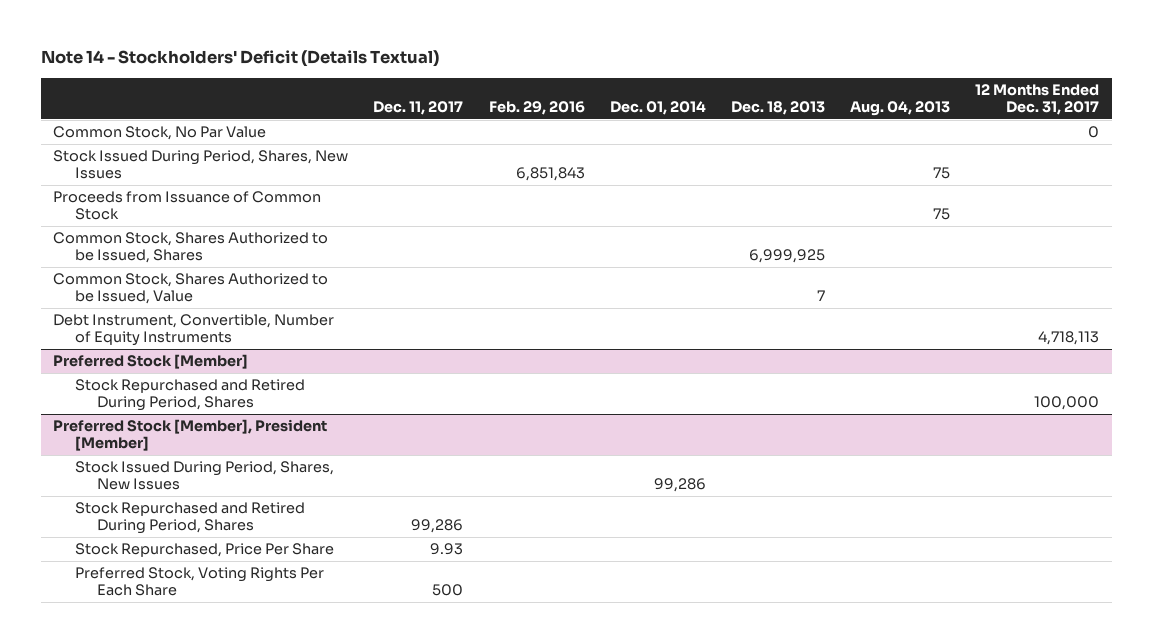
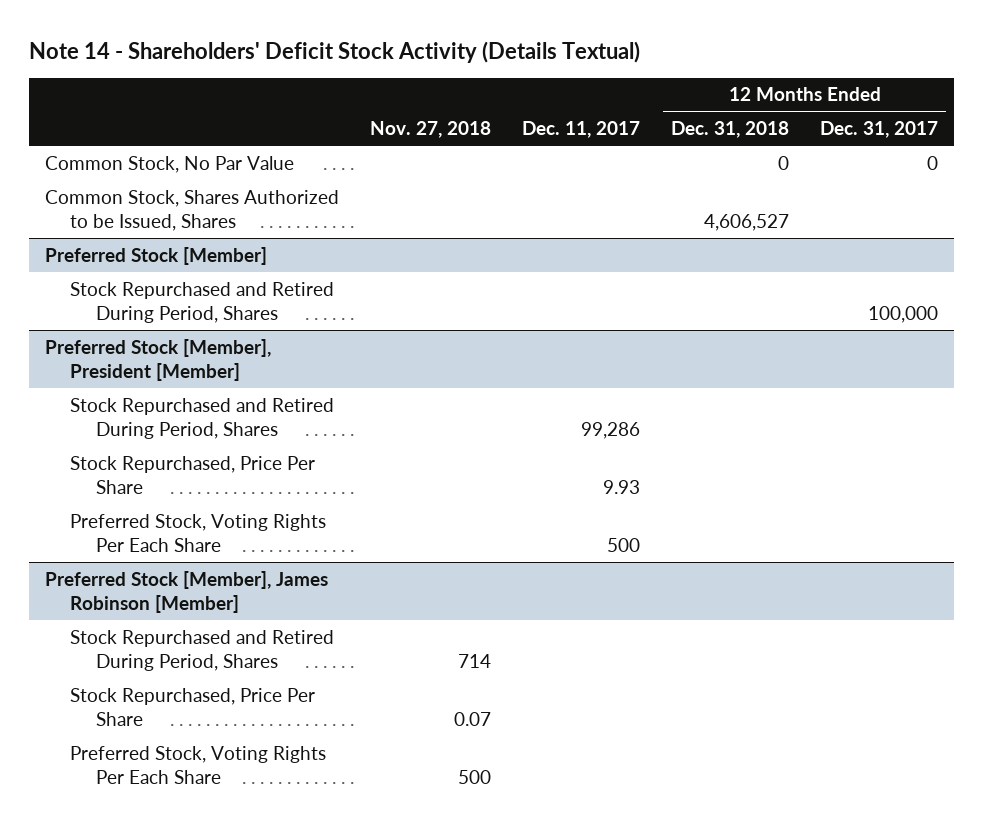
[40,50,439,68] Note 14 - Stockholders' Deficit (Details Textual) -> [28,40,640,63] Note 14 - Shareholders' Deficit Stock Activity (Details Textual)
[488,100,585,115] Feb. 29, 2016 -> none
[609,100,706,115] Dec. 01, 2014 -> none
[730,100,825,115] Dec. 18, 2013 -> none
[850,100,951,116] Aug. 04, 2013 -> none
none -> [369,121,491,139] Nov. 27, 2018
none -> [671,121,790,139] Dec. 31, 2018
[53,150,349,180] Stock Issued During Period, Shares, New Issues -> none
[53,191,322,221] Proceeds from Issuance of Common Stock -> none
[53,273,329,305] Common Stock, Shares Authorized to be Issued, Value -> none
[53,314,335,347] Debt Instrument, Convertible, Number of Equity Instruments -> none
[75,461,335,491] Stock Issued During Period, Shares, New Issues -> none
none -> [44,570,328,614] Preferred Stock [Member], James Robinson [Member]
none -> [70,629,335,672] Stock Repurchased and Retired During Period, Shares
none -> [70,687,316,727] Stock Repurchased, Price Per Share
none -> [70,745,327,785] Preferred Stock, Voting Rights Per Each Share

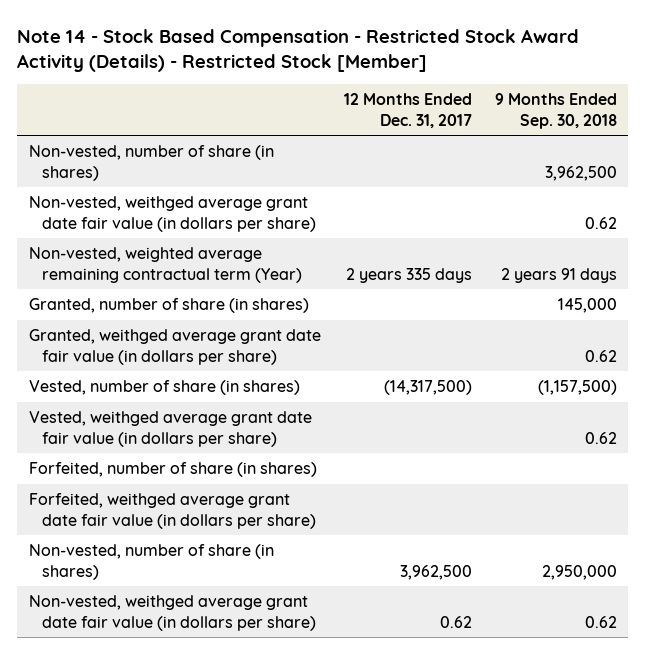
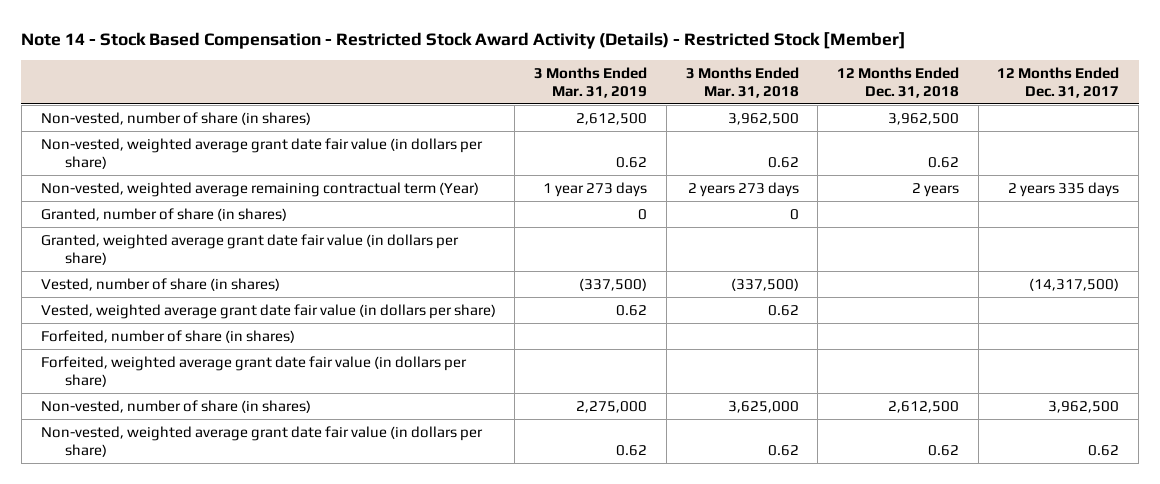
[494,93,617,129] 9 Months Ended Sep. 30, 2018 -> none
none -> [534,66,648,98] 3 Months Ended Mar. 31, 2019
none -> [685,66,799,98] 3 Months Ended Mar. 31, 2018
none -> [837,66,960,98] 12 Months Ended Dec. 31, 2018
[28,196,316,232] Non-vested, weithged average grant date fair value (in dollars per share) -> [40,137,483,169] Non-vested, weighted average grant date fair value (in dollars per share)
[28,329,321,365] Granted, weithged average grant date fair value (in dollars per share) -> [40,233,459,265] Granted, weighted average grant date fair value (in dollars per share)
[28,411,312,447] Vested, weithged average grant date fair value (in dollars per share) -> [40,303,496,319] Vested, weighted average grant date fair value (in dollars per share)
[28,493,316,529] Forfeited, weithged average grant date fair value (in dollars per share) -> [40,355,467,387] Forfeited, weighted average grant date fair value (in dollars per share)
[28,595,316,631] Non-vested, weithged average grant date fair value (in dollars per share) -> [40,425,483,457] Non-vested, weighted average grant date fair value (in dollars per share)

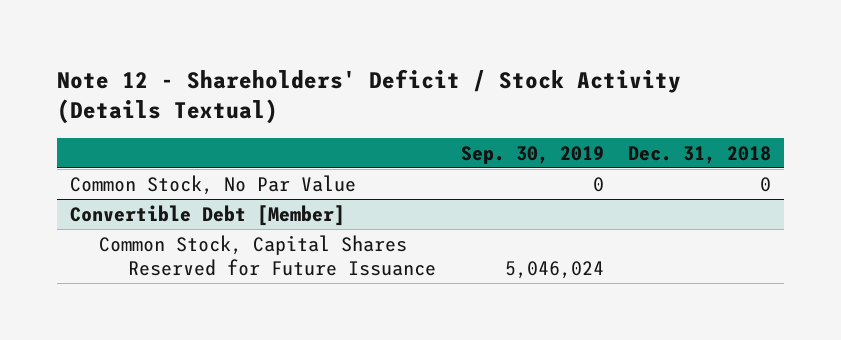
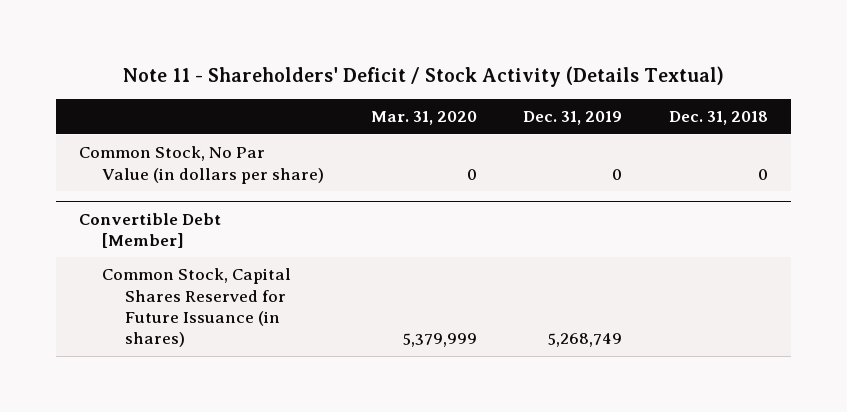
[57,68,682,125] Note 12 - Shareholders' Deficit / Stock Activity (Details Textual) -> [123,66,725,88] Note 11 - Shareholders' Deficit / Stock Activity (Details Textual)
[460,145,604,164] Sep. 30, 2019 -> none
none -> [370,111,477,126] Mar. 31, 2020
none -> [523,111,623,126] Dec. 31, 2019
[69,174,356,195] Common Stock, No Par Value -> [78,146,324,184] Common Stock, No Par Value (in dollars per share)
[98,234,436,276] Common Stock, Capital Shares Reserved for Future Issuance -> [101,268,291,348] Common Stock, Capital Shares Reserved for Future Issuance (in shares)

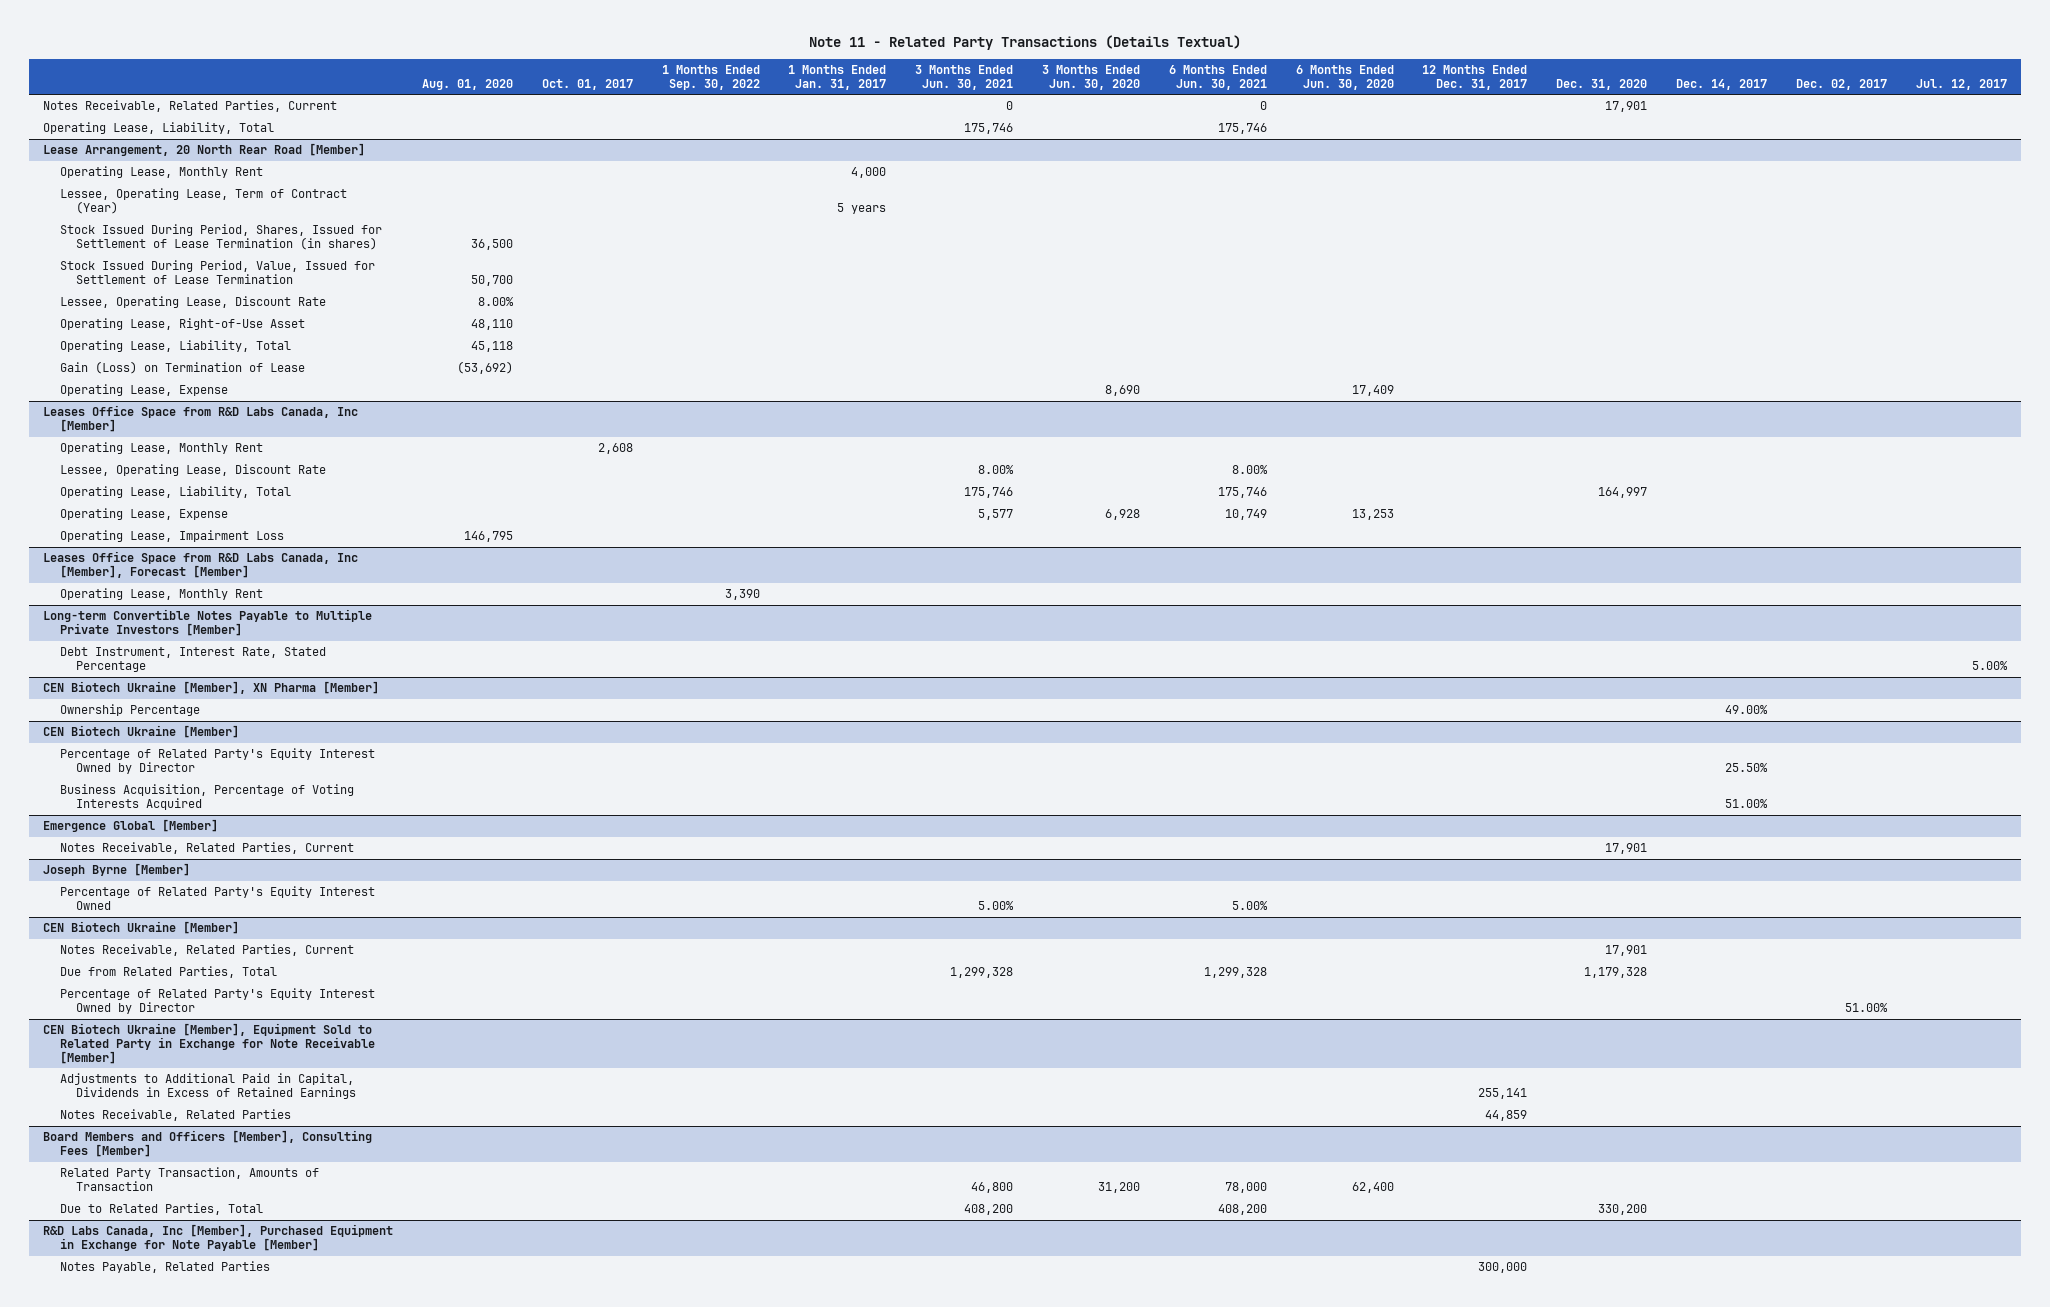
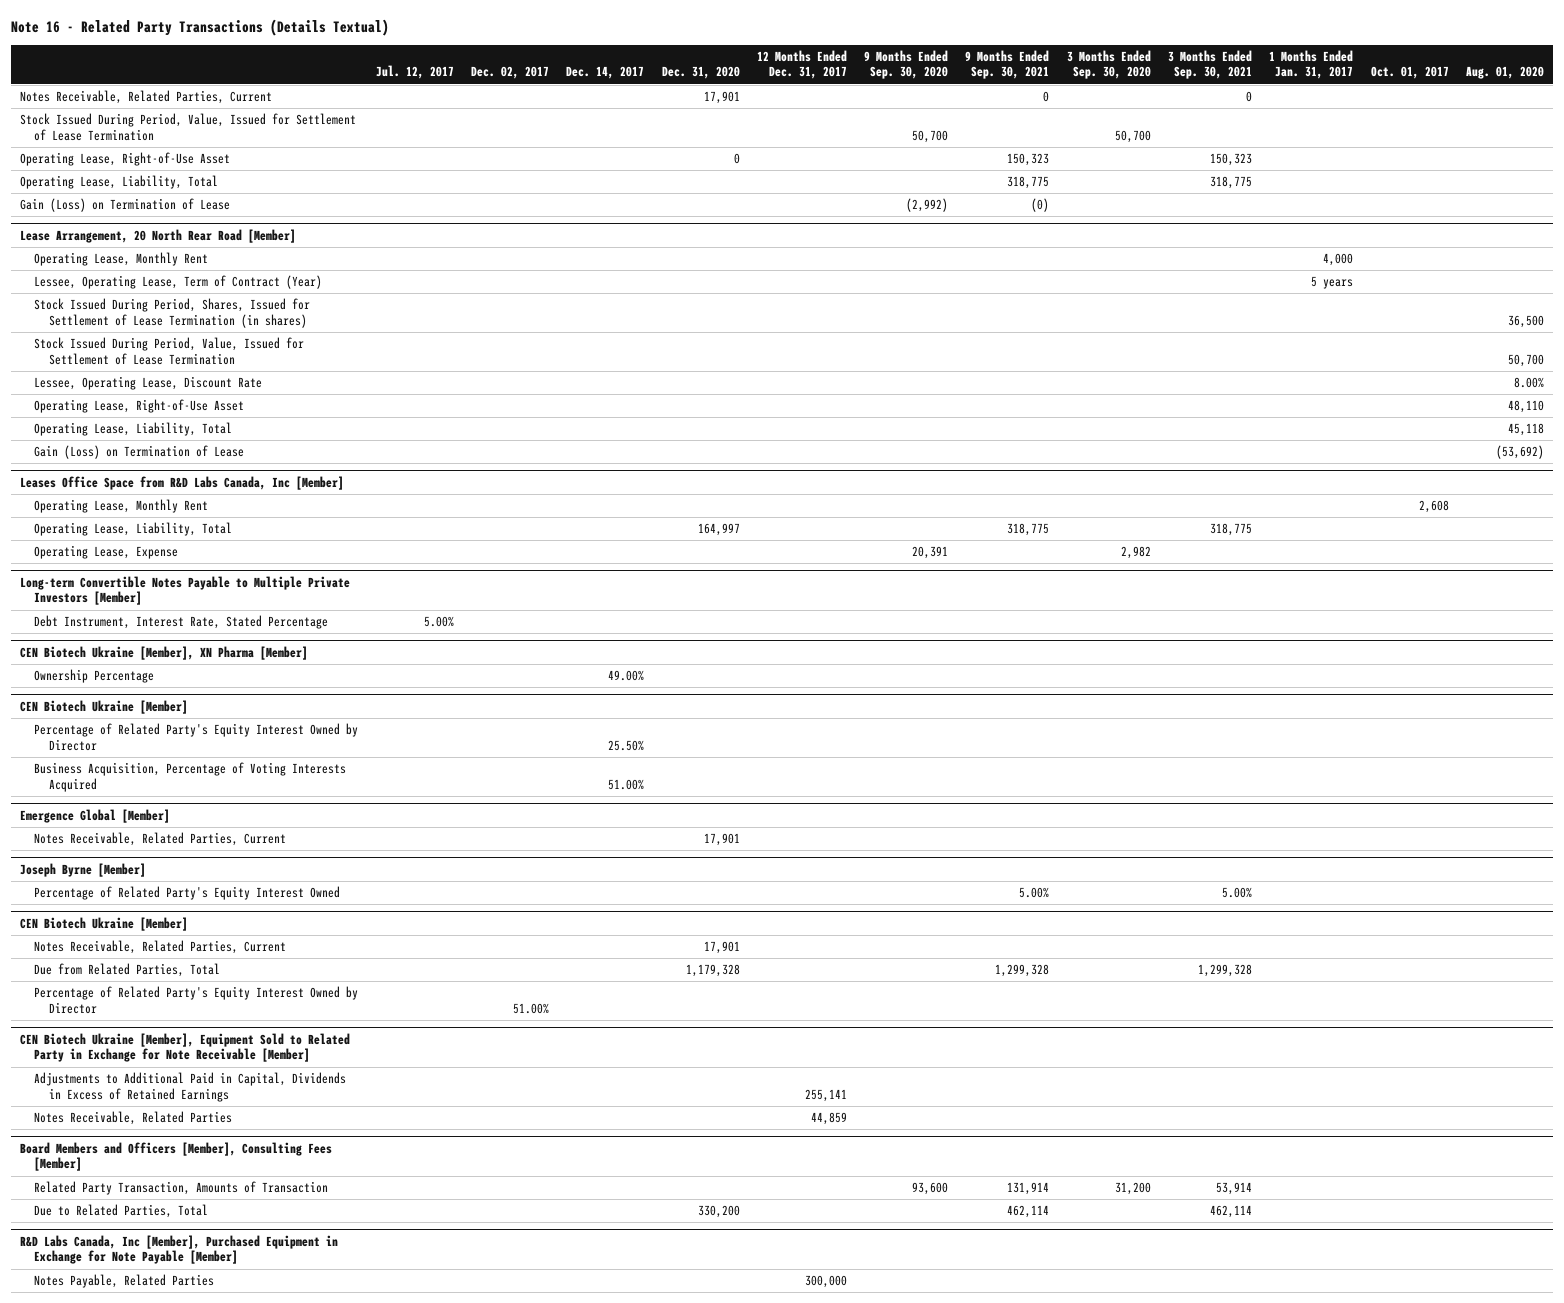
[808,35,1241,51] Note 11 - Related Party Transactions (Details Textual) -> [11,18,390,36] Note 16 - Related Party Transactions (Details Textual)
[661,65,760,90] 1 Months Ended Sep. 30, 2022 -> none
[915,65,1014,90] 3 Months Ended Jun. 30, 2021 -> none
[1041,65,1140,90] 3 Months Ended Jun. 30, 2020 -> none
[1168,65,1267,90] 6 Months Ended Jun. 30, 2021 -> none
[1295,65,1394,90] 6 Months Ended Jun. 30, 2020 -> none
none -> [864,49,949,80] 9 Months Ended Sep. 30, 2020
none -> [965,49,1050,80] 9 Months Ended Sep. 30, 2021
none -> [1066,49,1151,80] 3 Months Ended Sep. 30, 2020
none -> [1168,49,1253,80] 3 Months Ended Sep. 30, 2021
none -> [19,113,356,141] Stock Issued During Period, Value, Issued for Settlement of Lease Termination
none -> [19,152,230,167] Operating Lease, Right-of-Use Asset
none -> [19,198,230,213] Gain (Loss) on Termination of Lease
[59,384,228,397] Operating Lease, Expense -> none
[59,464,326,477] Lessee, Operating Lease, Discount Rate -> none
[59,530,284,543] Operating Lease, Impairment Loss -> none
[43,551,359,578] Leases Office Space from R&D Labs Canada, Inc [Member], Forecast [Member] -> none
[59,588,263,601] Operating Lease, Monthly Rent -> none

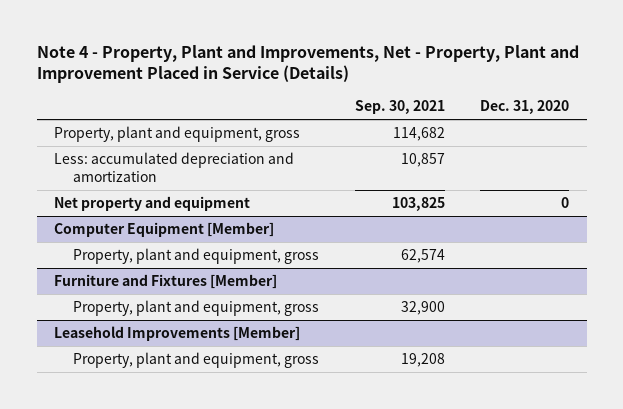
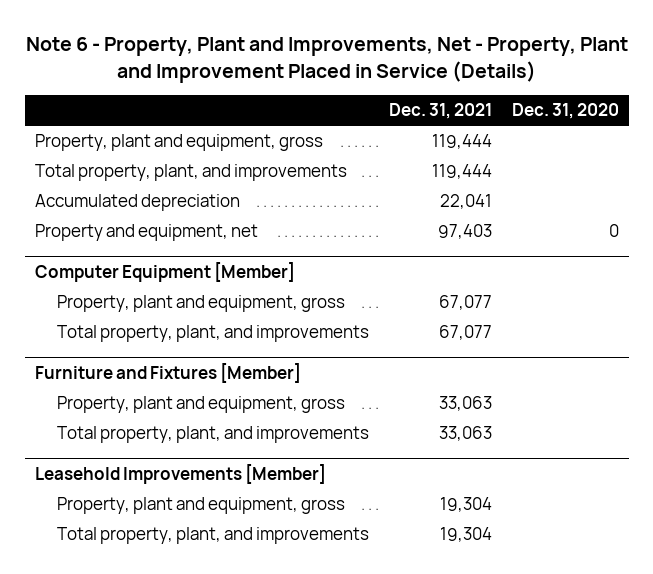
[36,45,579,84] Note 4 - Property, Plant and Improvements, Net - Property, Plant and Improvement Placed in Service (Details) -> [25,37,628,83] Note 6 - Property, Plant and Improvements, Net - Property, Plant and Improvement Placed in Service (Details)
[354,100,445,115] Sep. 30, 2021 -> none
none -> [388,103,492,120] Dec. 31, 2021
none -> [34,164,347,182] Total property, plant, and improvements
[54,152,295,182] Less: accumulated depreciation and amortization -> [34,194,240,212] Accumulated depreciation
[54,196,251,212] Net property and equipment -> [34,224,258,242] Property and equipment, net
none -> [56,325,369,343] Total property, plant, and improvements
none -> [56,426,369,444] Total property, plant, and improvements
none -> [56,527,369,545] Total property, plant, and improvements

